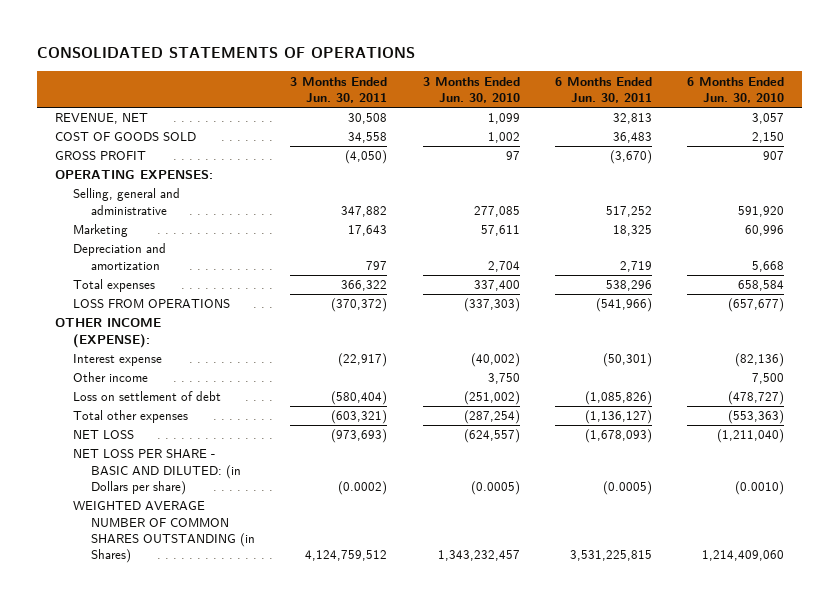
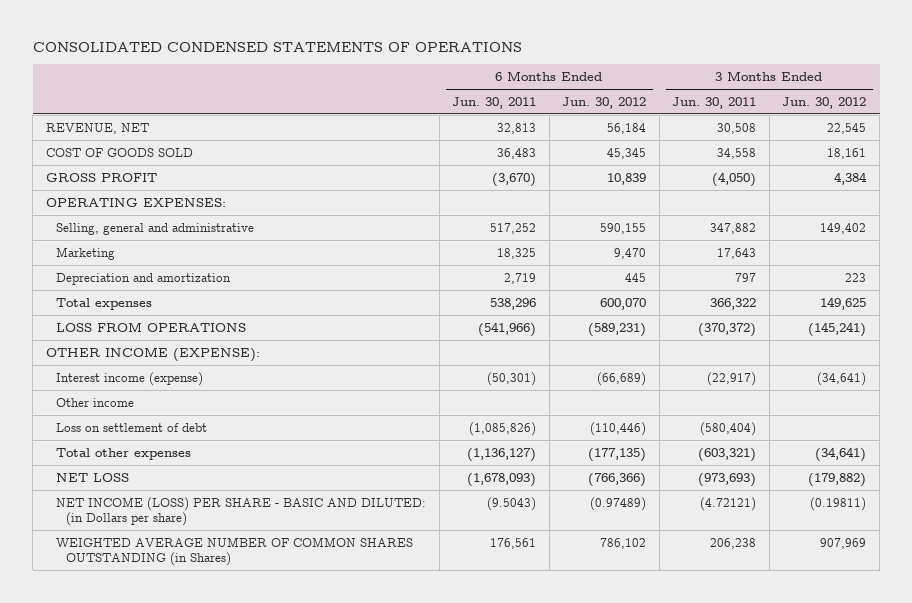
[37,47,416,59] CONSOLIDATED STATEMENTS OF OPERATIONS -> [32,41,522,52] CONSOLIDATED CONDENSED STATEMENTS OF OPERATIONS
[422,76,520,103] 3 Months Ended Jun. 30, 2010 -> none
[687,76,785,103] 6 Months Ended Jun. 30, 2010 -> none
none -> [562,96,647,109] Jun. 30, 2012
none -> [782,96,867,109] Jun. 30, 2012
[73,354,163,367] Interest expense -> [55,371,203,386] Interest income (expense)
[73,449,242,495] NET LOSS PER SHARE - BASIC AND DILUTED: (in Dollars per share) -> [55,496,426,527] NET INCOME (LOSS) PER SHARE - BASIC AND DILUTED: (in Dollars per share)
[338,480,388,495] (0.0002) -> [700,496,757,511] (4.72121)
[603,480,653,495] (0.0005) -> [487,496,537,511] (9.5043)
[305,550,388,562] 4,124,759,512 -> [710,537,757,549] 206,238
[570,550,653,562] 3,531,225,815 -> [490,537,537,549] 176,561

